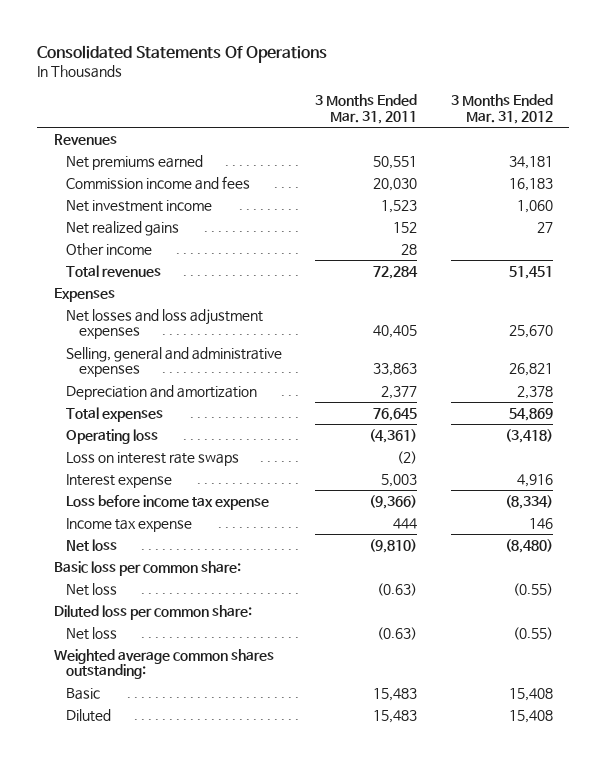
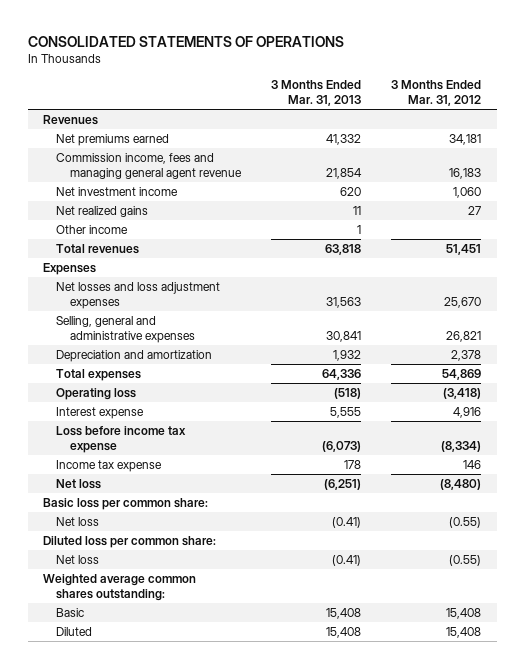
[37,45,328,64] Consolidated Statements Of Operations -> [27,35,344,47] CONSOLIDATED STATEMENTS OF OPERATIONS
[315,94,418,125] 3 Months Ended Mar. 31, 2011 -> none
none -> [271,80,362,107] 3 Months Ended Mar. 31, 2013
[66,175,251,190] Commission income and fees -> [56,153,242,180] Commission income, fees and managing general agent revenue
[66,451,240,466] Loss on interest rate swaps -> none

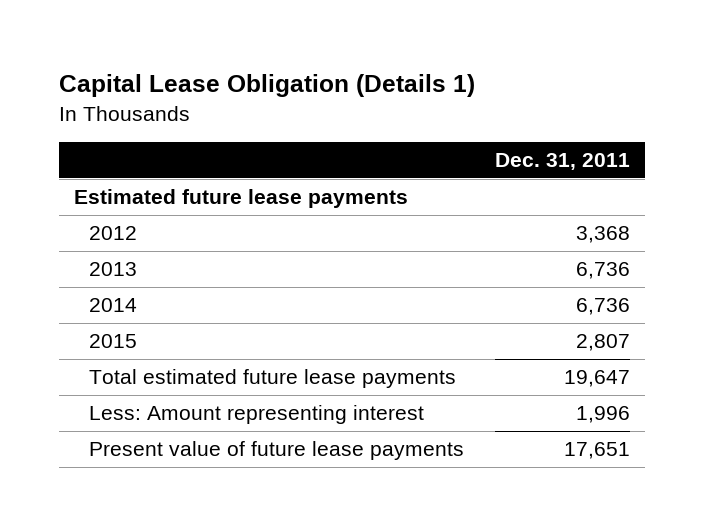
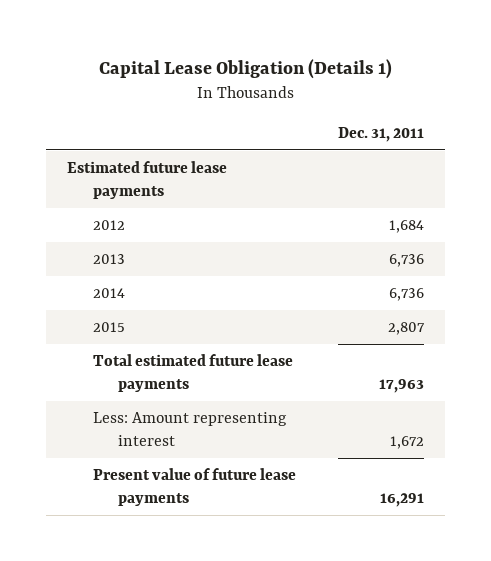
[576,226,631,244] 3,368 -> [388,220,424,234] 1,684
[564,370,631,388] 19,647 -> [378,378,424,393] 17,963
[576,406,631,424] 1,996 -> [389,435,424,449] 1,672
[564,442,631,460] 17,651 -> [379,492,424,507] 16,291

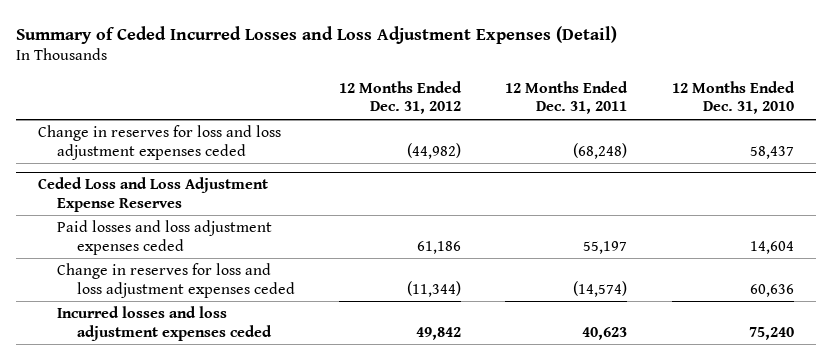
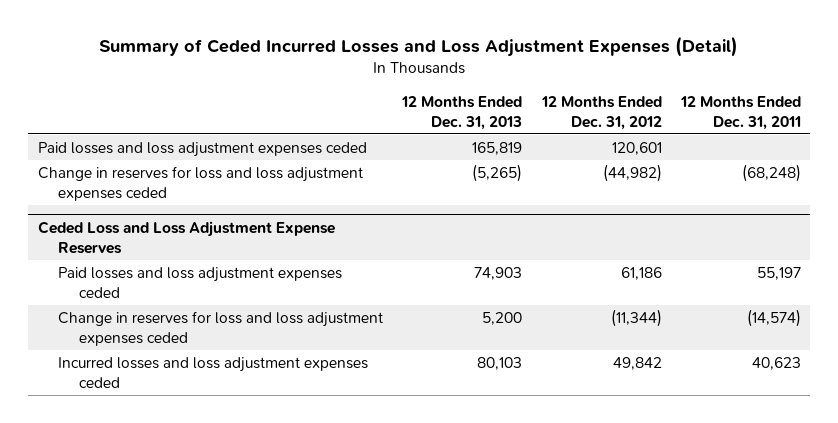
[671,81,795,115] 12 Months Ended Dec. 31, 2010 -> none
none -> [401,95,523,130] 12 Months Ended Dec. 31, 2013
none -> [37,141,367,157] Paid losses and loss adjustment expenses ceded

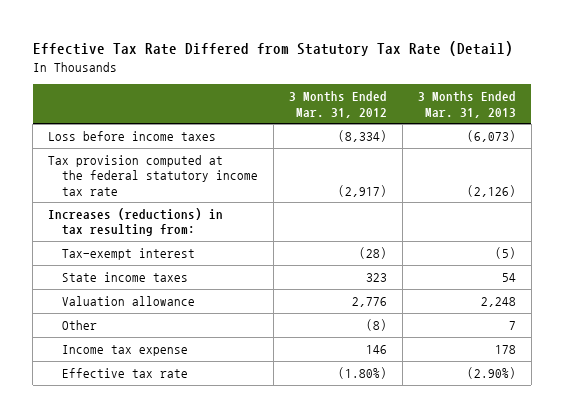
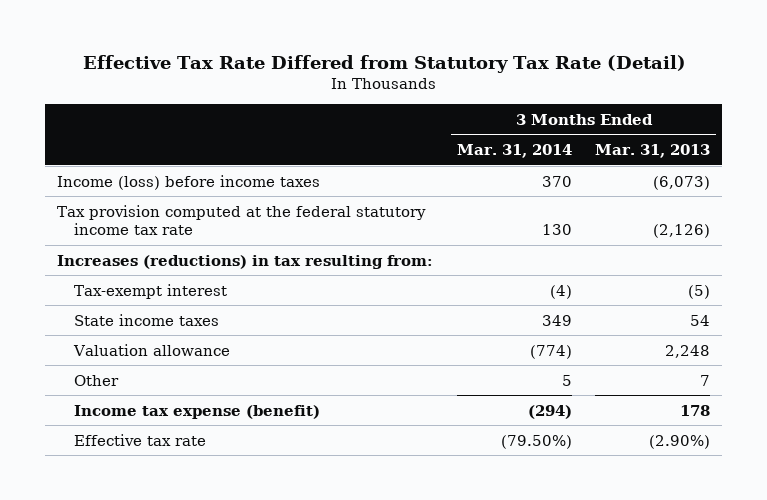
[288,91,387,118] 3 Months Ended Mar. 31, 2012 -> none
none -> [456,144,572,159] Mar. 31, 2014
[48,131,217,142] Loss before income taxes -> [56,174,320,190] Income (loss) before income taxes
[61,345,188,357] Income tax expense -> [74,404,321,419] Income tax expense (benefit)

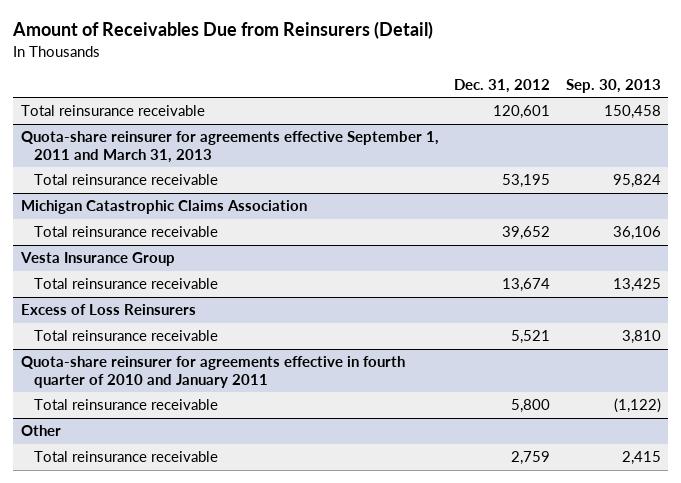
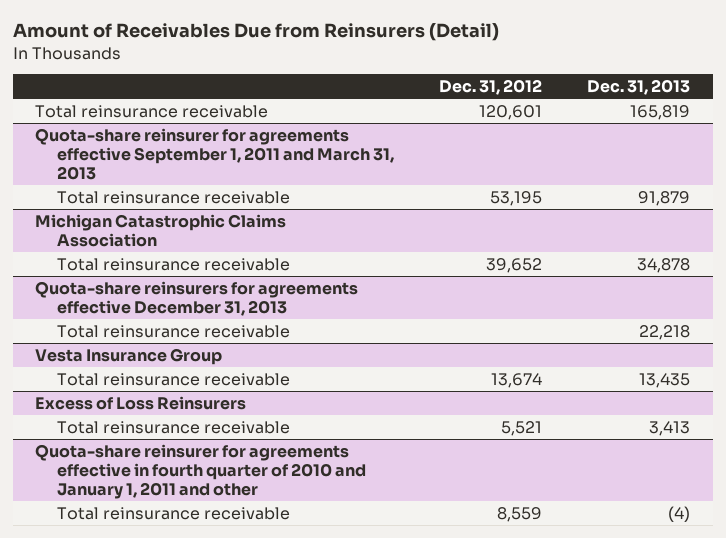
[565,78,661,93] Sep. 30, 2013 -> none
none -> [587,79,691,96] Dec. 31, 2013
none -> [35,280,359,316] Quota-share reinsurers for agreements effective December 31, 2013
none -> [57,324,291,338] Total reinsurance receivable
[20,425,61,437] Other -> none
[33,451,218,463] Total reinsurance receivable -> none
[20,356,405,388] Quota-share reinsurer for agreements effective in fourth quarter of 2010 and January 2011 -> [35,443,367,499] Quota-share reinsurer for agreements effective in fourth quarter of 2010 and January 1, 2011 and other
[511,399,551,414] 5,800 -> [497,506,543,522] 8,559

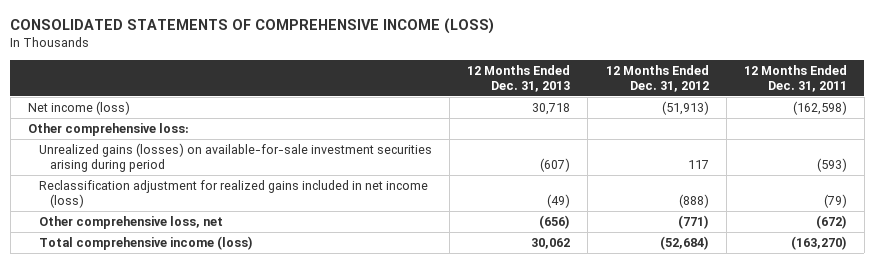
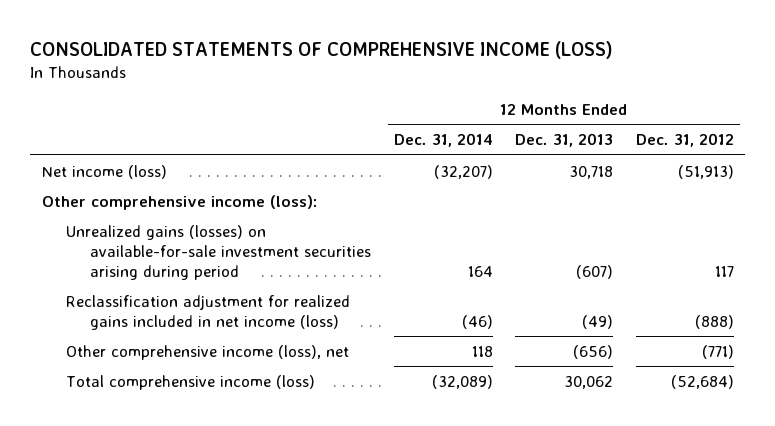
[743,64,847,92] 12 Months Ended Dec. 31, 2011 -> none
none -> [393,133,493,148] Dec. 31, 2014
[27,122,189,136] Other comprehensive loss: -> [41,194,317,210] Other comprehensive income (loss):
[39,215,224,229] Other comprehensive loss, net -> [65,344,349,360] Other comprehensive income (loss), net

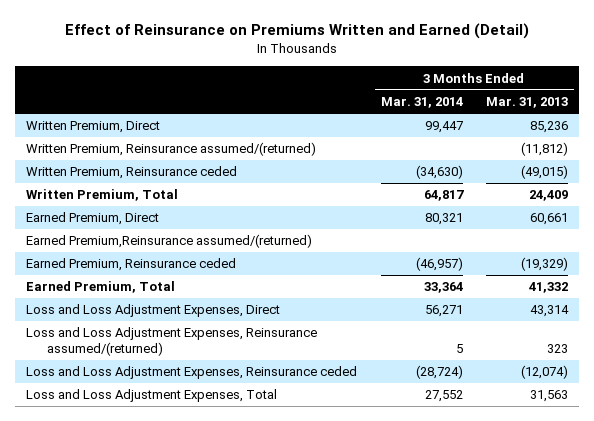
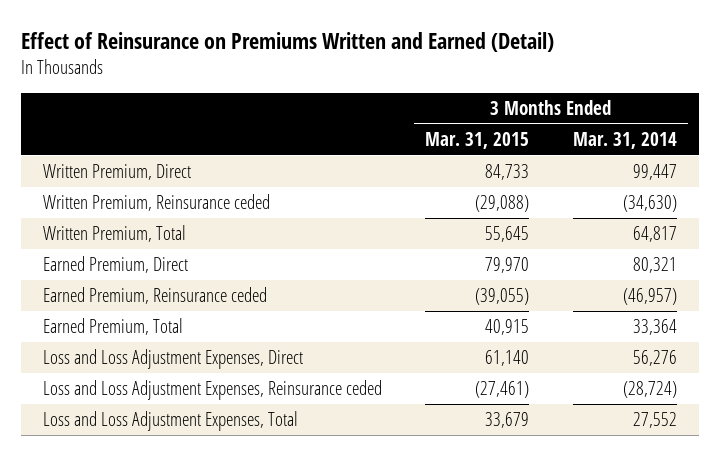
[485,96,568,108] Mar. 31, 2013 -> none
none -> [425,132,530,150] Mar. 31, 2015
[26,142,317,157] Written Premium, Reinsurance assumed/(returned) -> none
[26,234,313,249] Earned Premium,Reinsurance assumed/(returned) -> none
[26,327,318,356] Loss and Loss Adjustment Expenses, Reinsurance assumed/(returned) -> none
[424,305,463,318] 56,271 -> [632,350,677,367] 56,276

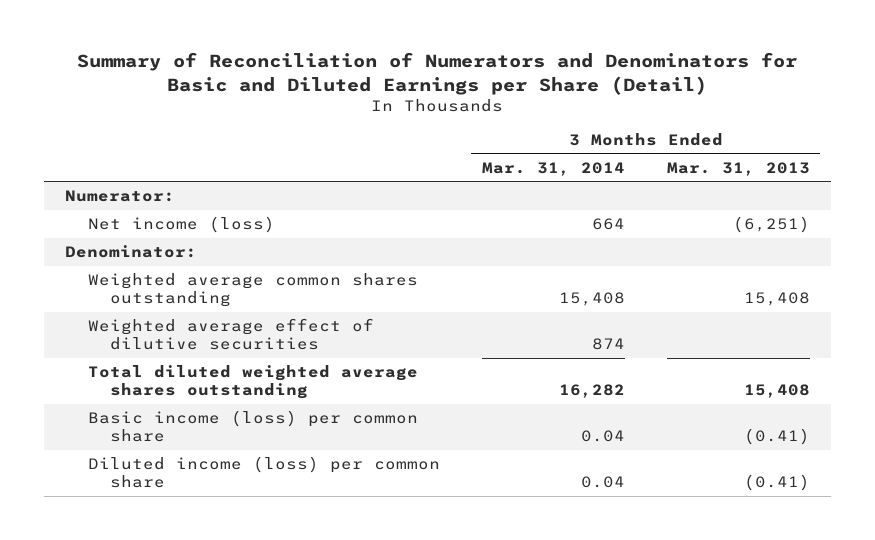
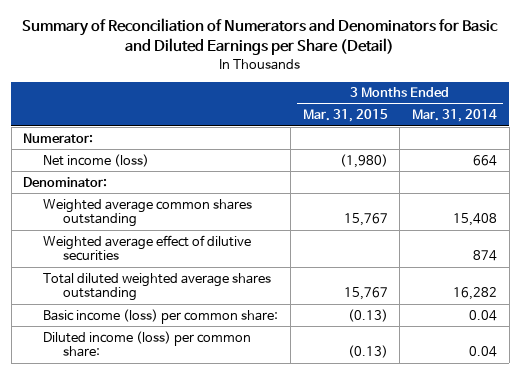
[666,161,810,176] Mar. 31, 2013 -> none
none -> [302,109,388,123] Mar. 31, 2015
[87,410,418,443] Basic income (loss) per common share -> [43,308,279,324] Basic income (loss) per common share:
[87,456,440,489] Diluted income (loss) per common share -> [43,330,252,358] Diluted income (loss) per common share:

